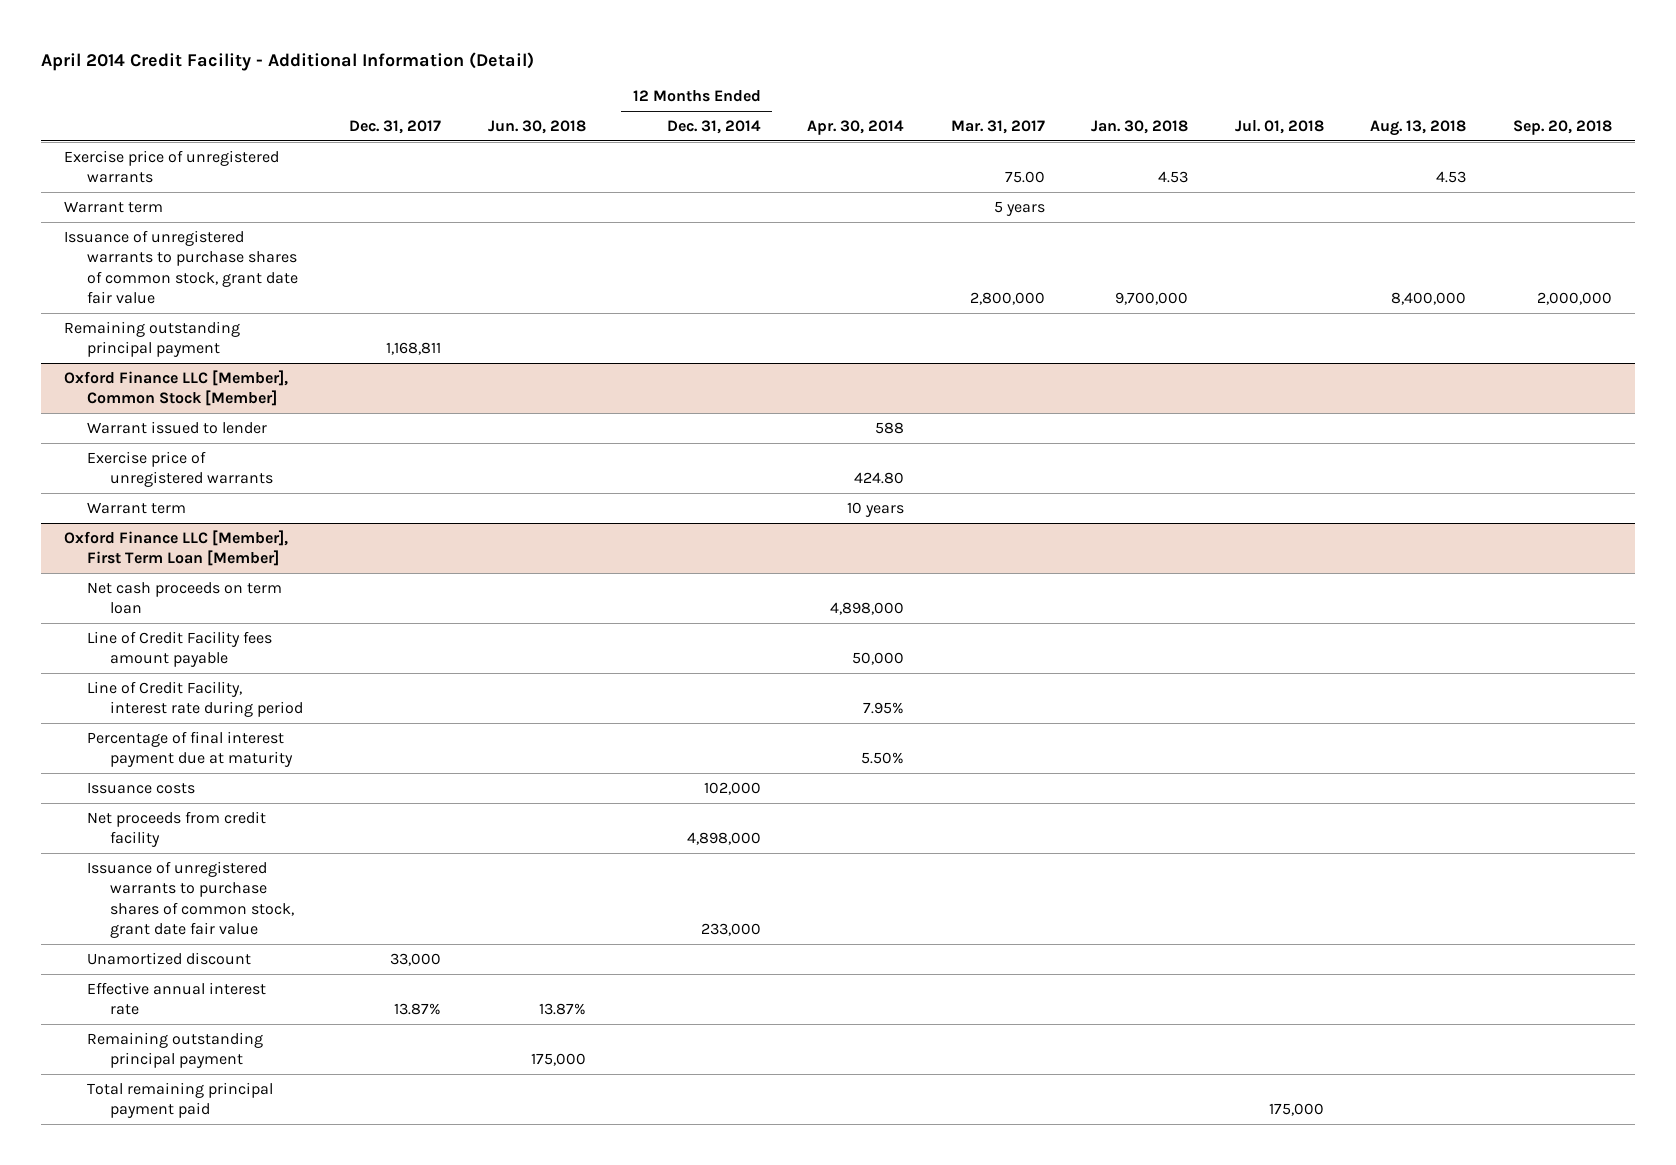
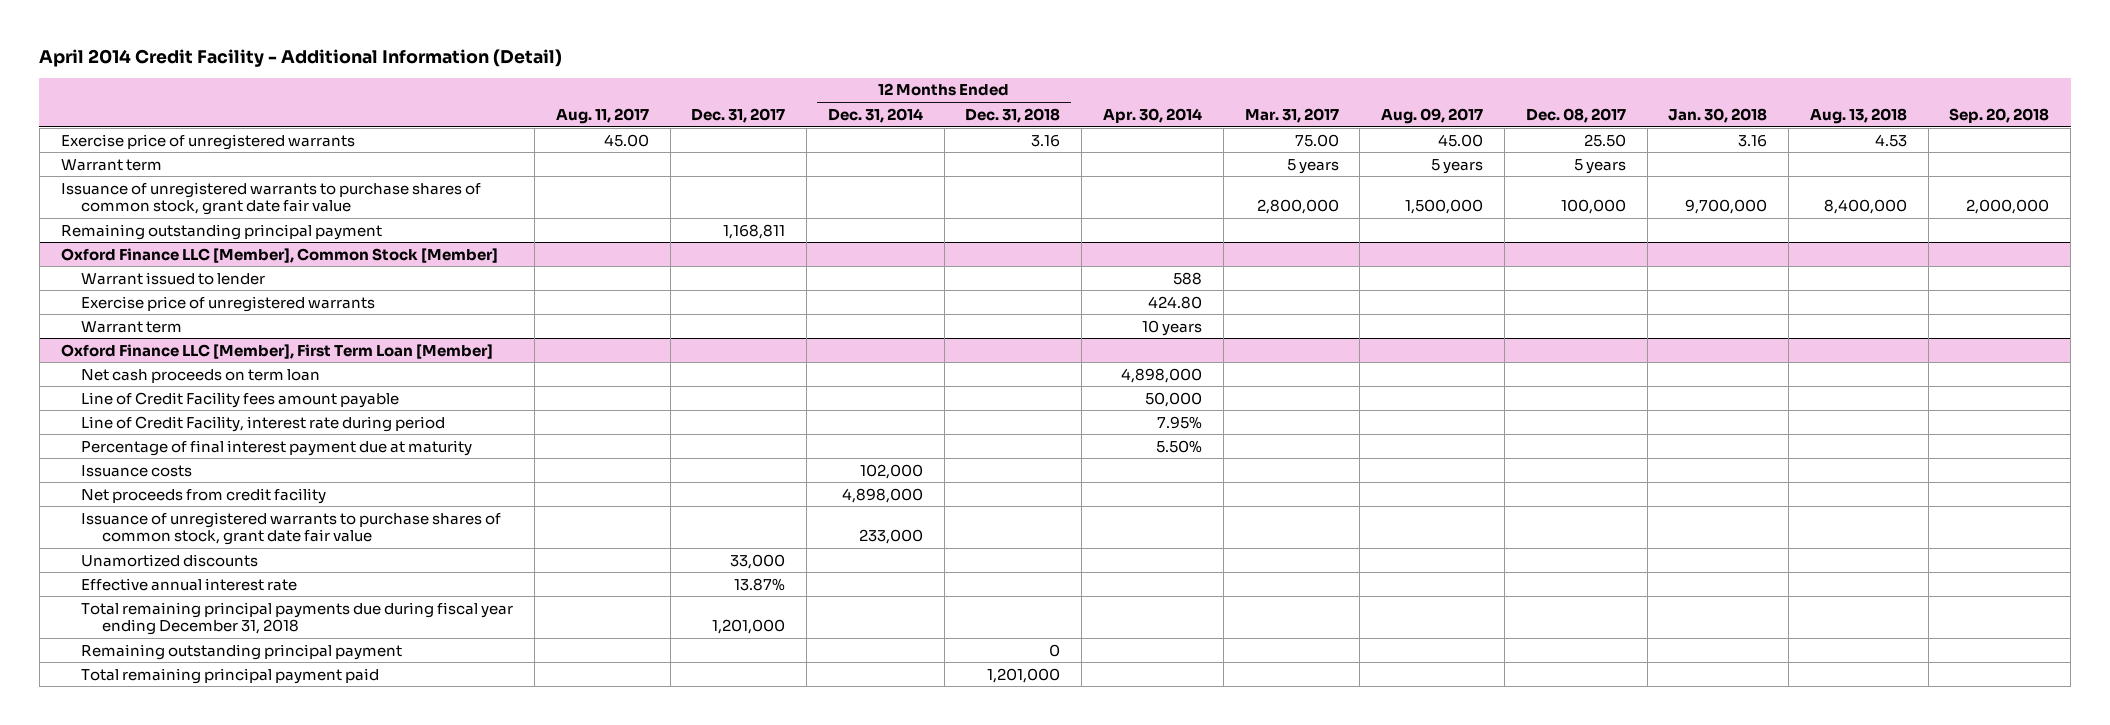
[488,119,587,134] Jun. 30, 2018 -> none
[1234,119,1324,134] Jul. 01, 2018 -> none
none -> [555,107,649,124] Aug. 11, 2017
none -> [965,107,1061,123] Dec. 31, 2018
none -> [1381,107,1484,124] Aug. 09, 2017
none -> [1525,107,1626,123] Dec. 08, 2017
[1158,171,1189,184] 4.53 -> [1738,133,1768,147] 3.16
[87,951,252,965] Unamortized discount -> [81,553,259,567] Unamortized discounts
none -> [81,601,514,635] Total remaining principal payments due during fiscal year ending December 31, 2018

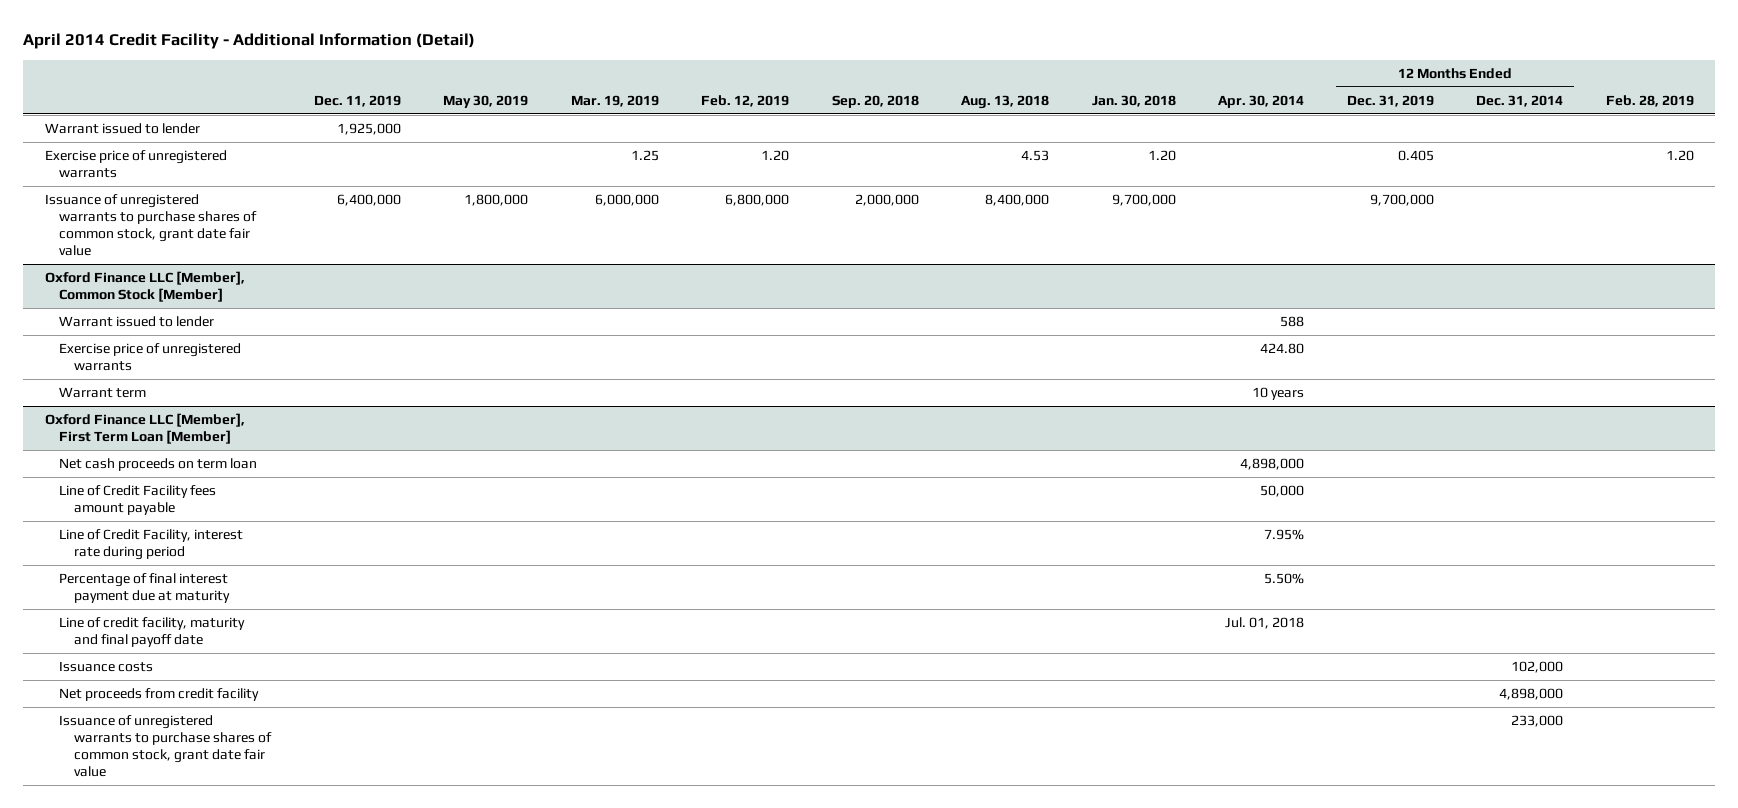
[555,107,649,124] Aug. 11, 2017 -> none
[691,107,786,123] Dec. 31, 2017 -> none
[965,107,1061,123] Dec. 31, 2018 -> none
[1244,107,1339,123] Mar. 31, 2017 -> none
[1381,107,1484,124] Aug. 09, 2017 -> none
[1525,107,1626,123] Dec. 08, 2017 -> none
none -> [313,94,401,107] Dec. 11, 2019
none -> [443,94,529,108] May 30, 2019
none -> [570,94,659,107] Mar. 19, 2019
none -> [701,94,790,107] Feb. 12, 2019
none -> [1346,94,1434,107] Dec. 31, 2019
none -> [1605,94,1694,107] Feb. 28, 2019
[60,158,162,171] Warrant term -> none
none -> [44,123,200,135] Warrant issued to lender
[1738,133,1768,147] 3.16 -> [1147,150,1176,162] 1.20
[60,223,382,240] Remaining outstanding principal payment -> none
none -> [59,617,246,648] Line of credit facility, maturity and final payoff date
[81,553,259,567] Unamortized discounts -> none
[81,577,298,591] Effective annual interest rate -> none
[81,601,514,635] Total remaining principal payments due during fiscal year ending December 31, 2018 -> none
[81,643,403,660] Remaining outstanding principal payment -> none
[81,667,380,684] Total remaining principal payment paid -> none

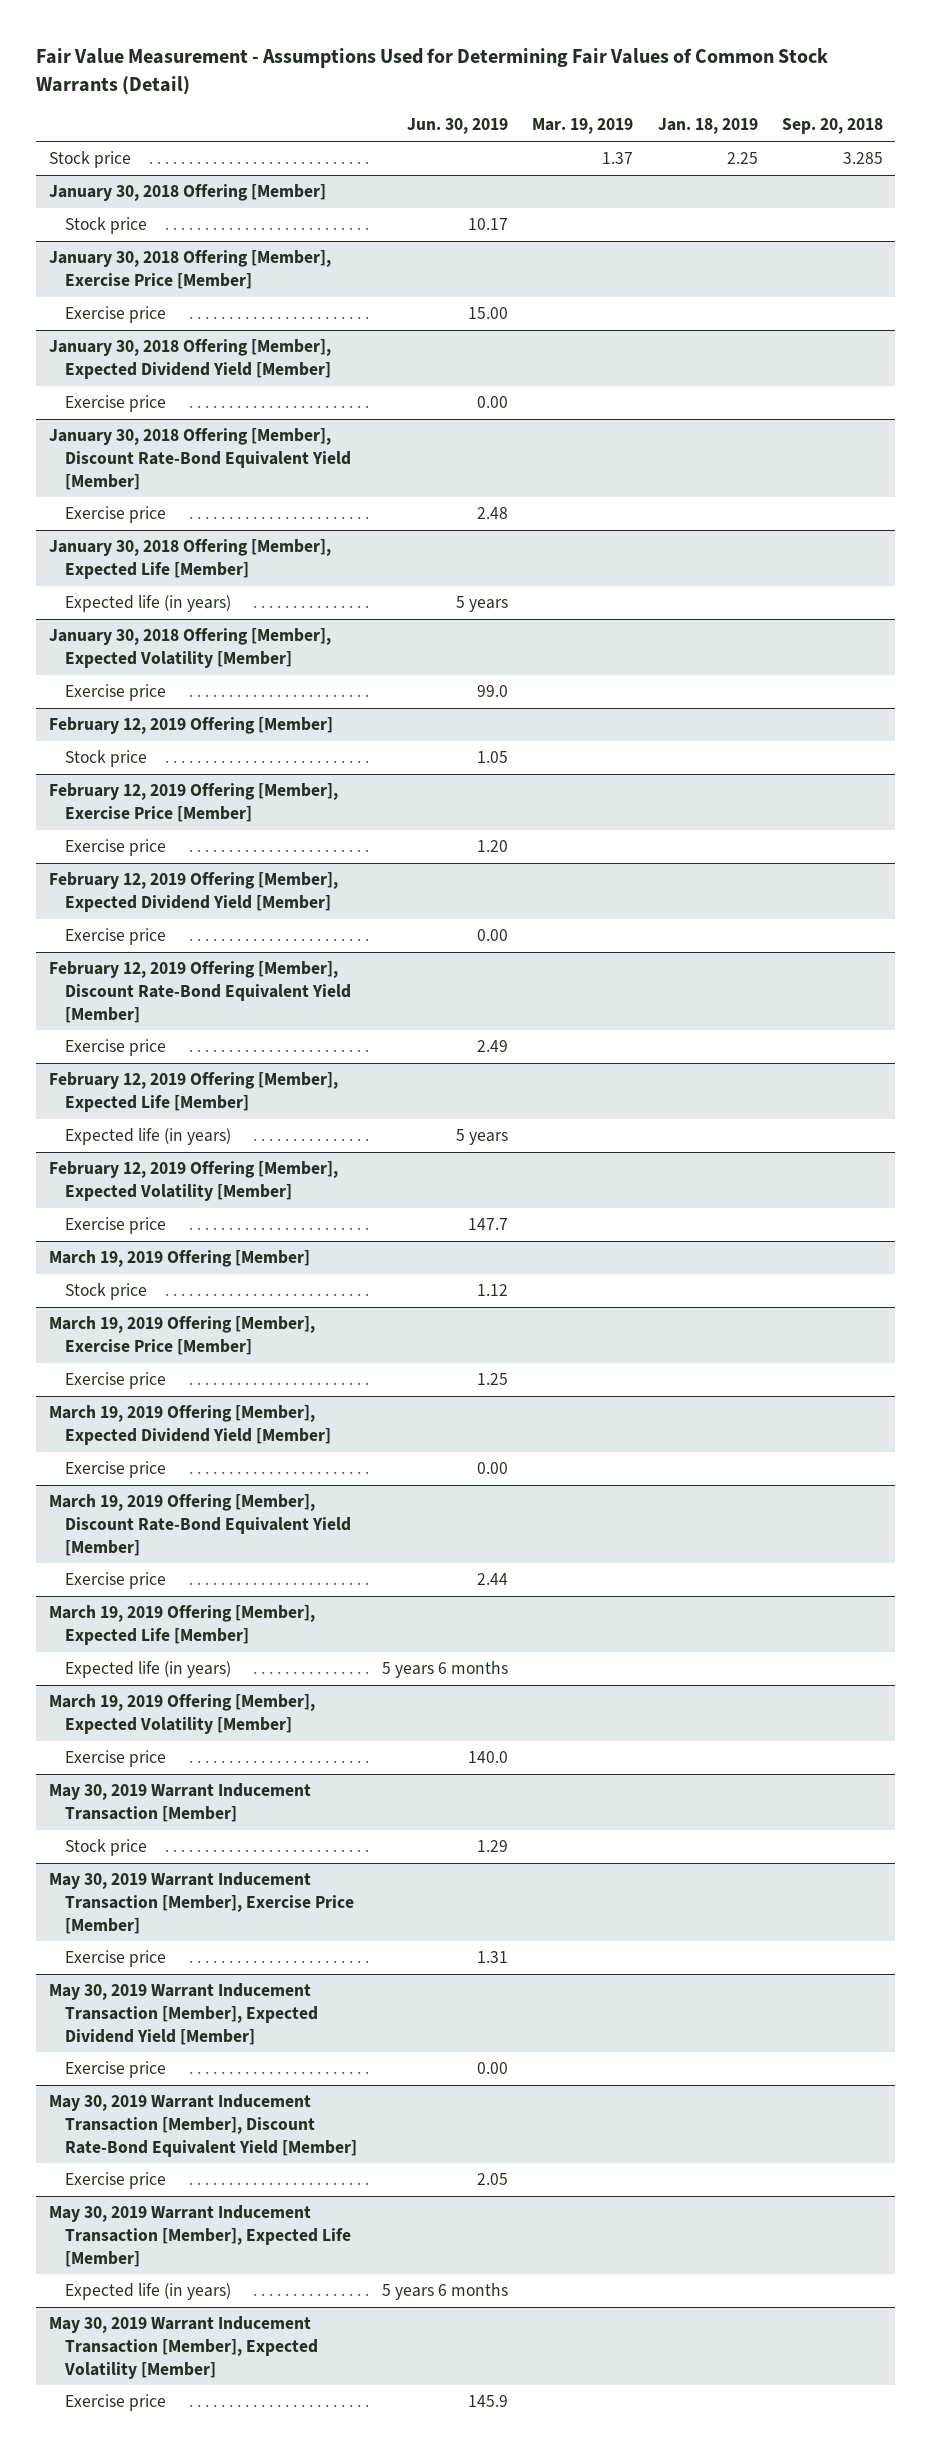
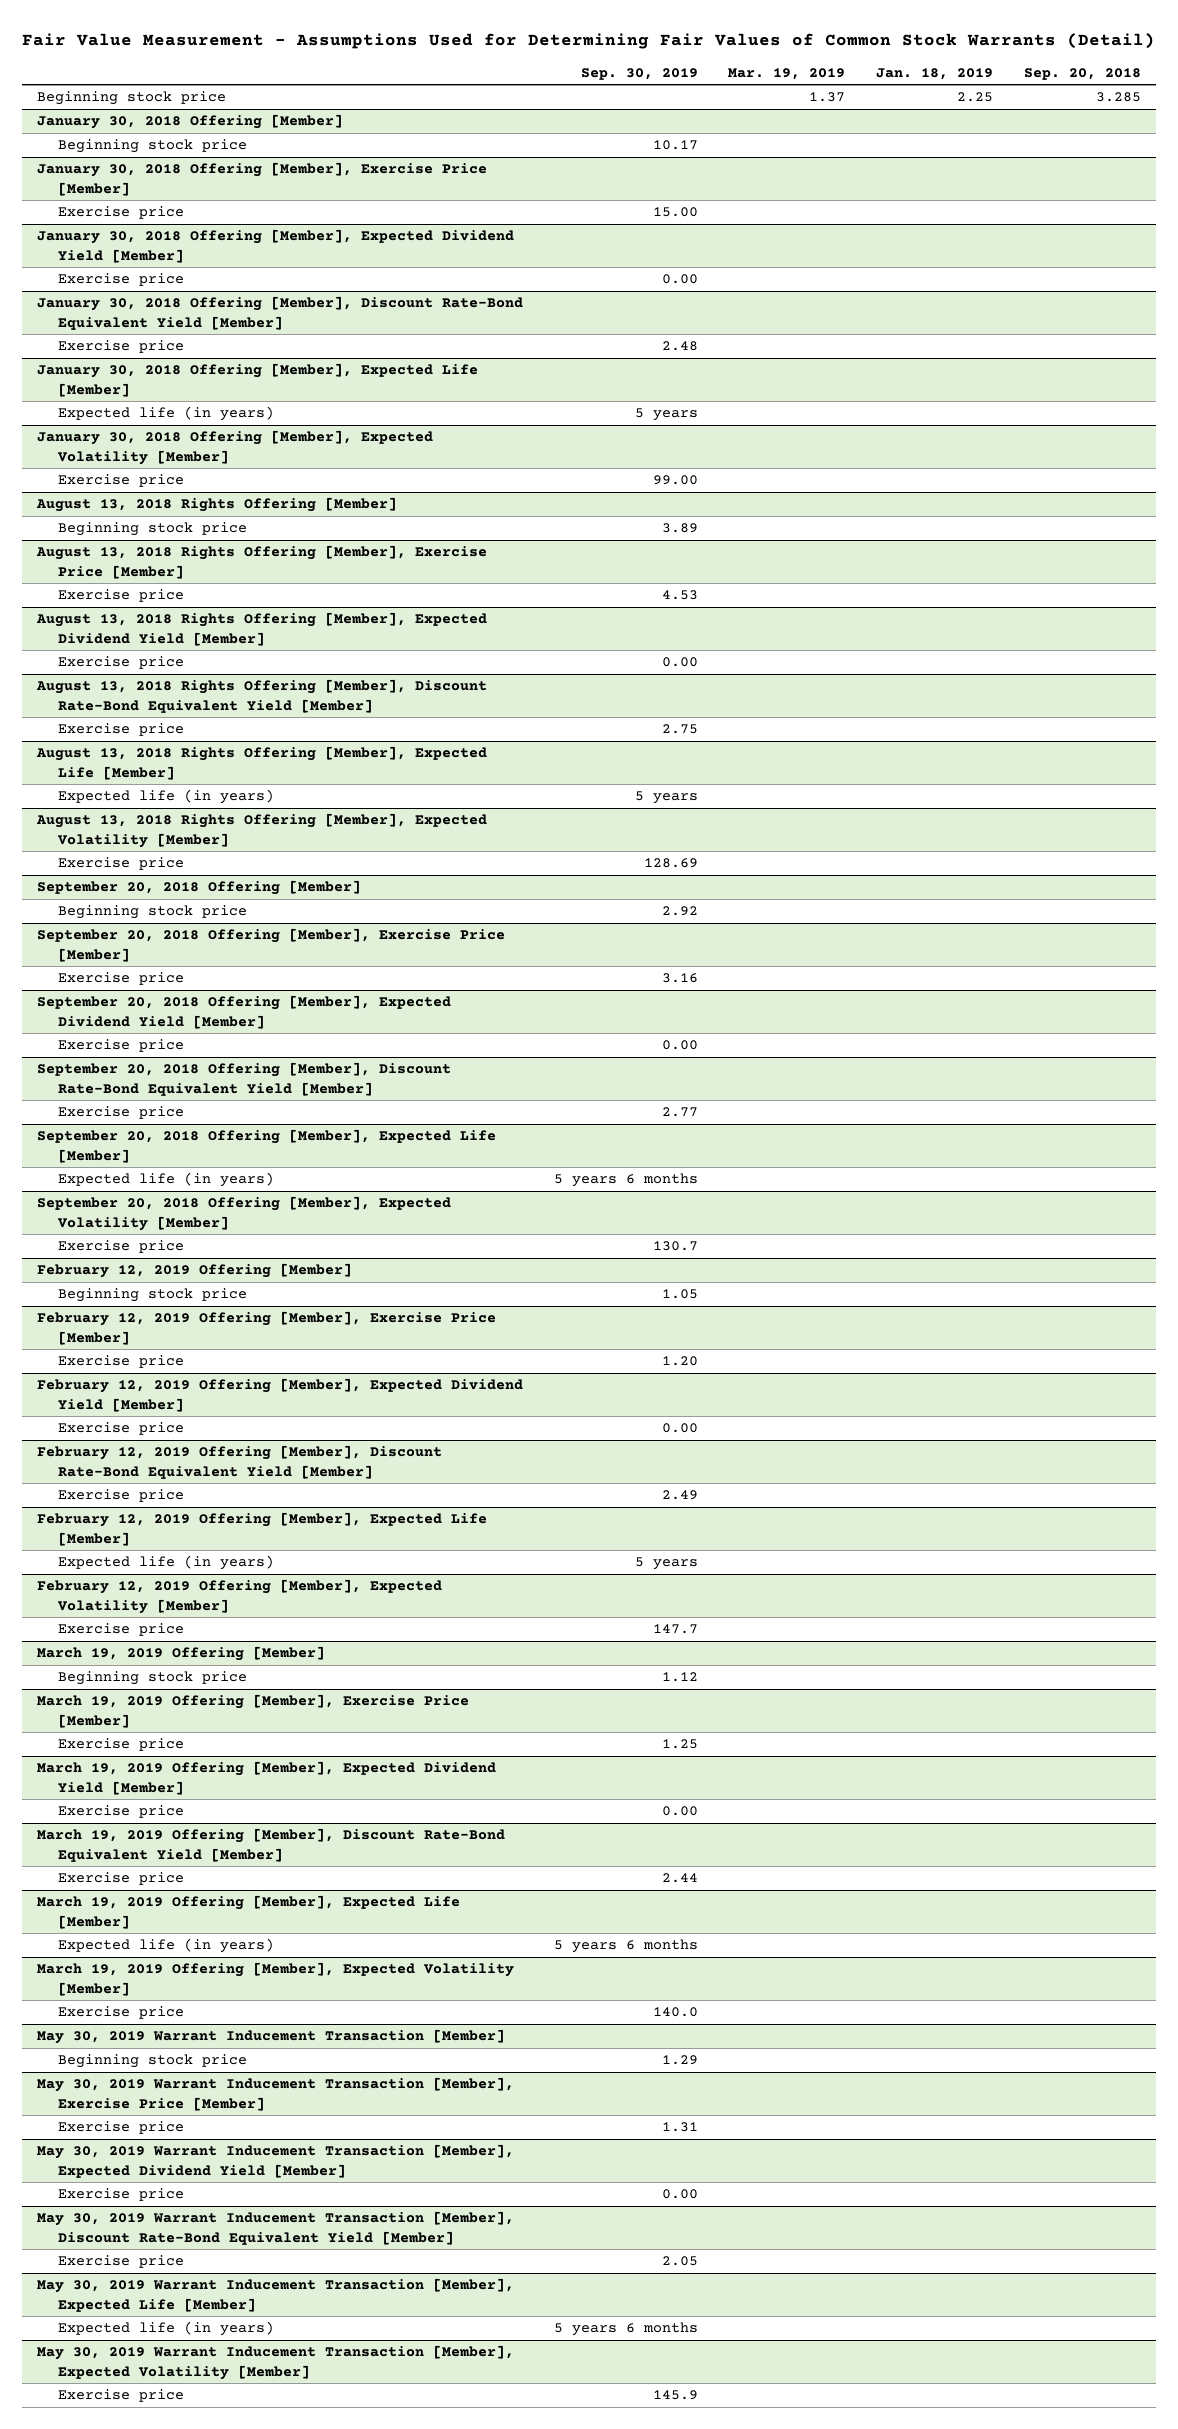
[406,118,508,135] Jun. 30, 2019 -> none
none -> [580,67,698,80] Sep. 30, 2019
[48,151,131,169] Stock price -> [37,91,227,106] Beginning stock price
[65,217,148,235] Stock price -> [57,139,247,154] Beginning stock price
none -> [36,497,398,513] August 13, 2018 Rights Offering [Member]
none -> [57,522,247,537] Beginning stock price
none -> [36,545,488,579] August 13, 2018 Rights Offering [Member], Exercise Price [Member]
none -> [57,589,184,603] Exercise price
none -> [36,612,488,646] August 13, 2018 Rights Offering [Member], Expected Dividend Yield [Member]
none -> [57,656,184,670] Exercise price
none -> [36,679,488,713] August 13, 2018 Rights Offering [Member], Discount Rate-Bond Equivalent Yield [Member]
none -> [57,723,184,737] Exercise price
none -> [36,746,488,780] August 13, 2018 Rights Offering [Member], Expected Life [Member]
none -> [57,789,274,805] Expected life (in years)
none -> [36,813,488,848] August 13, 2018 Rights Offering [Member], Expected Volatility [Member]
none -> [57,857,184,871] Exercise price
none -> [37,880,362,896] September 20, 2018 Offering [Member]
none -> [57,905,247,920] Beginning stock price
none -> [37,928,506,962] September 20, 2018 Offering [Member], Exercise Price [Member]
none -> [57,972,184,986] Exercise price
none -> [37,995,452,1029] September 20, 2018 Offering [Member], Expected Dividend Yield [Member]
none -> [57,1039,184,1053] Exercise price
none -> [37,1062,452,1096] September 20, 2018 Offering [Member], Discount Rate-Bond Equivalent Yield [Member]
none -> [57,1106,184,1120] Exercise price
none -> [37,1129,497,1163] September 20, 2018 Offering [Member], Expected Life [Member]
none -> [57,1172,274,1188] Expected life (in years)
none -> [37,1196,452,1231] September 20, 2018 Offering [Member], Expected Volatility [Member]
none -> [57,1240,184,1254] Exercise price
[65,750,148,768] Stock price -> [57,1288,247,1303] Beginning stock price
[65,1283,148,1301] Stock price -> [57,1671,247,1686] Beginning stock price
[65,1839,148,1857] Stock price -> [57,2054,247,2069] Beginning stock price

